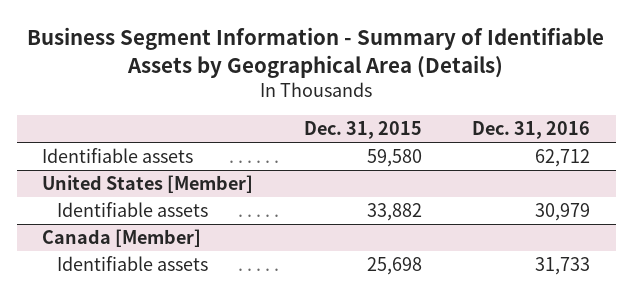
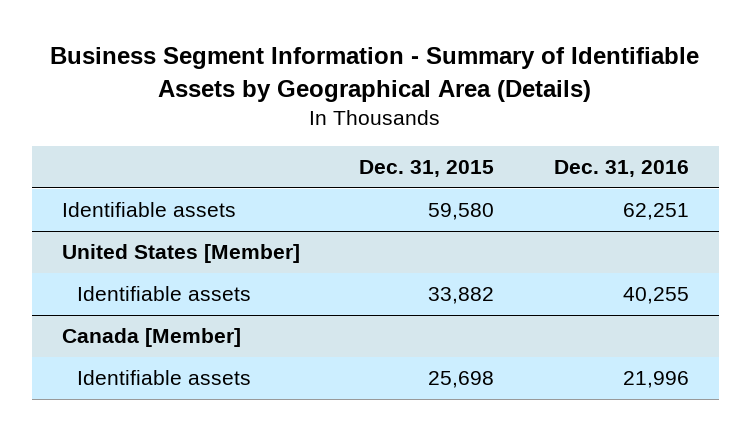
[535,149,591,168] 62,712 -> [623,203,690,221] 62,251
[535,203,591,222] 30,979 -> [623,287,690,305] 40,255
[535,257,591,276] 31,733 -> [623,371,690,389] 21,996

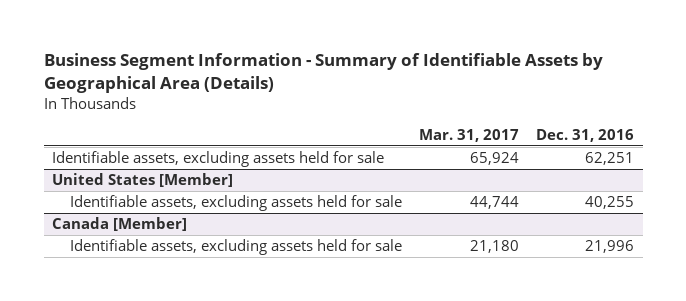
[359,160,495,178] Dec. 31, 2015 -> none
none -> [419,129,520,143] Mar. 31, 2017
[61,202,236,218] Identifiable assets -> [52,151,385,168] Identifiable assets, excluding assets held for sale
[76,286,251,302] Identifiable assets -> [69,195,402,212] Identifiable assets, excluding assets held for sale
[76,370,251,386] Identifiable assets -> [69,239,402,256] Identifiable assets, excluding assets held for sale

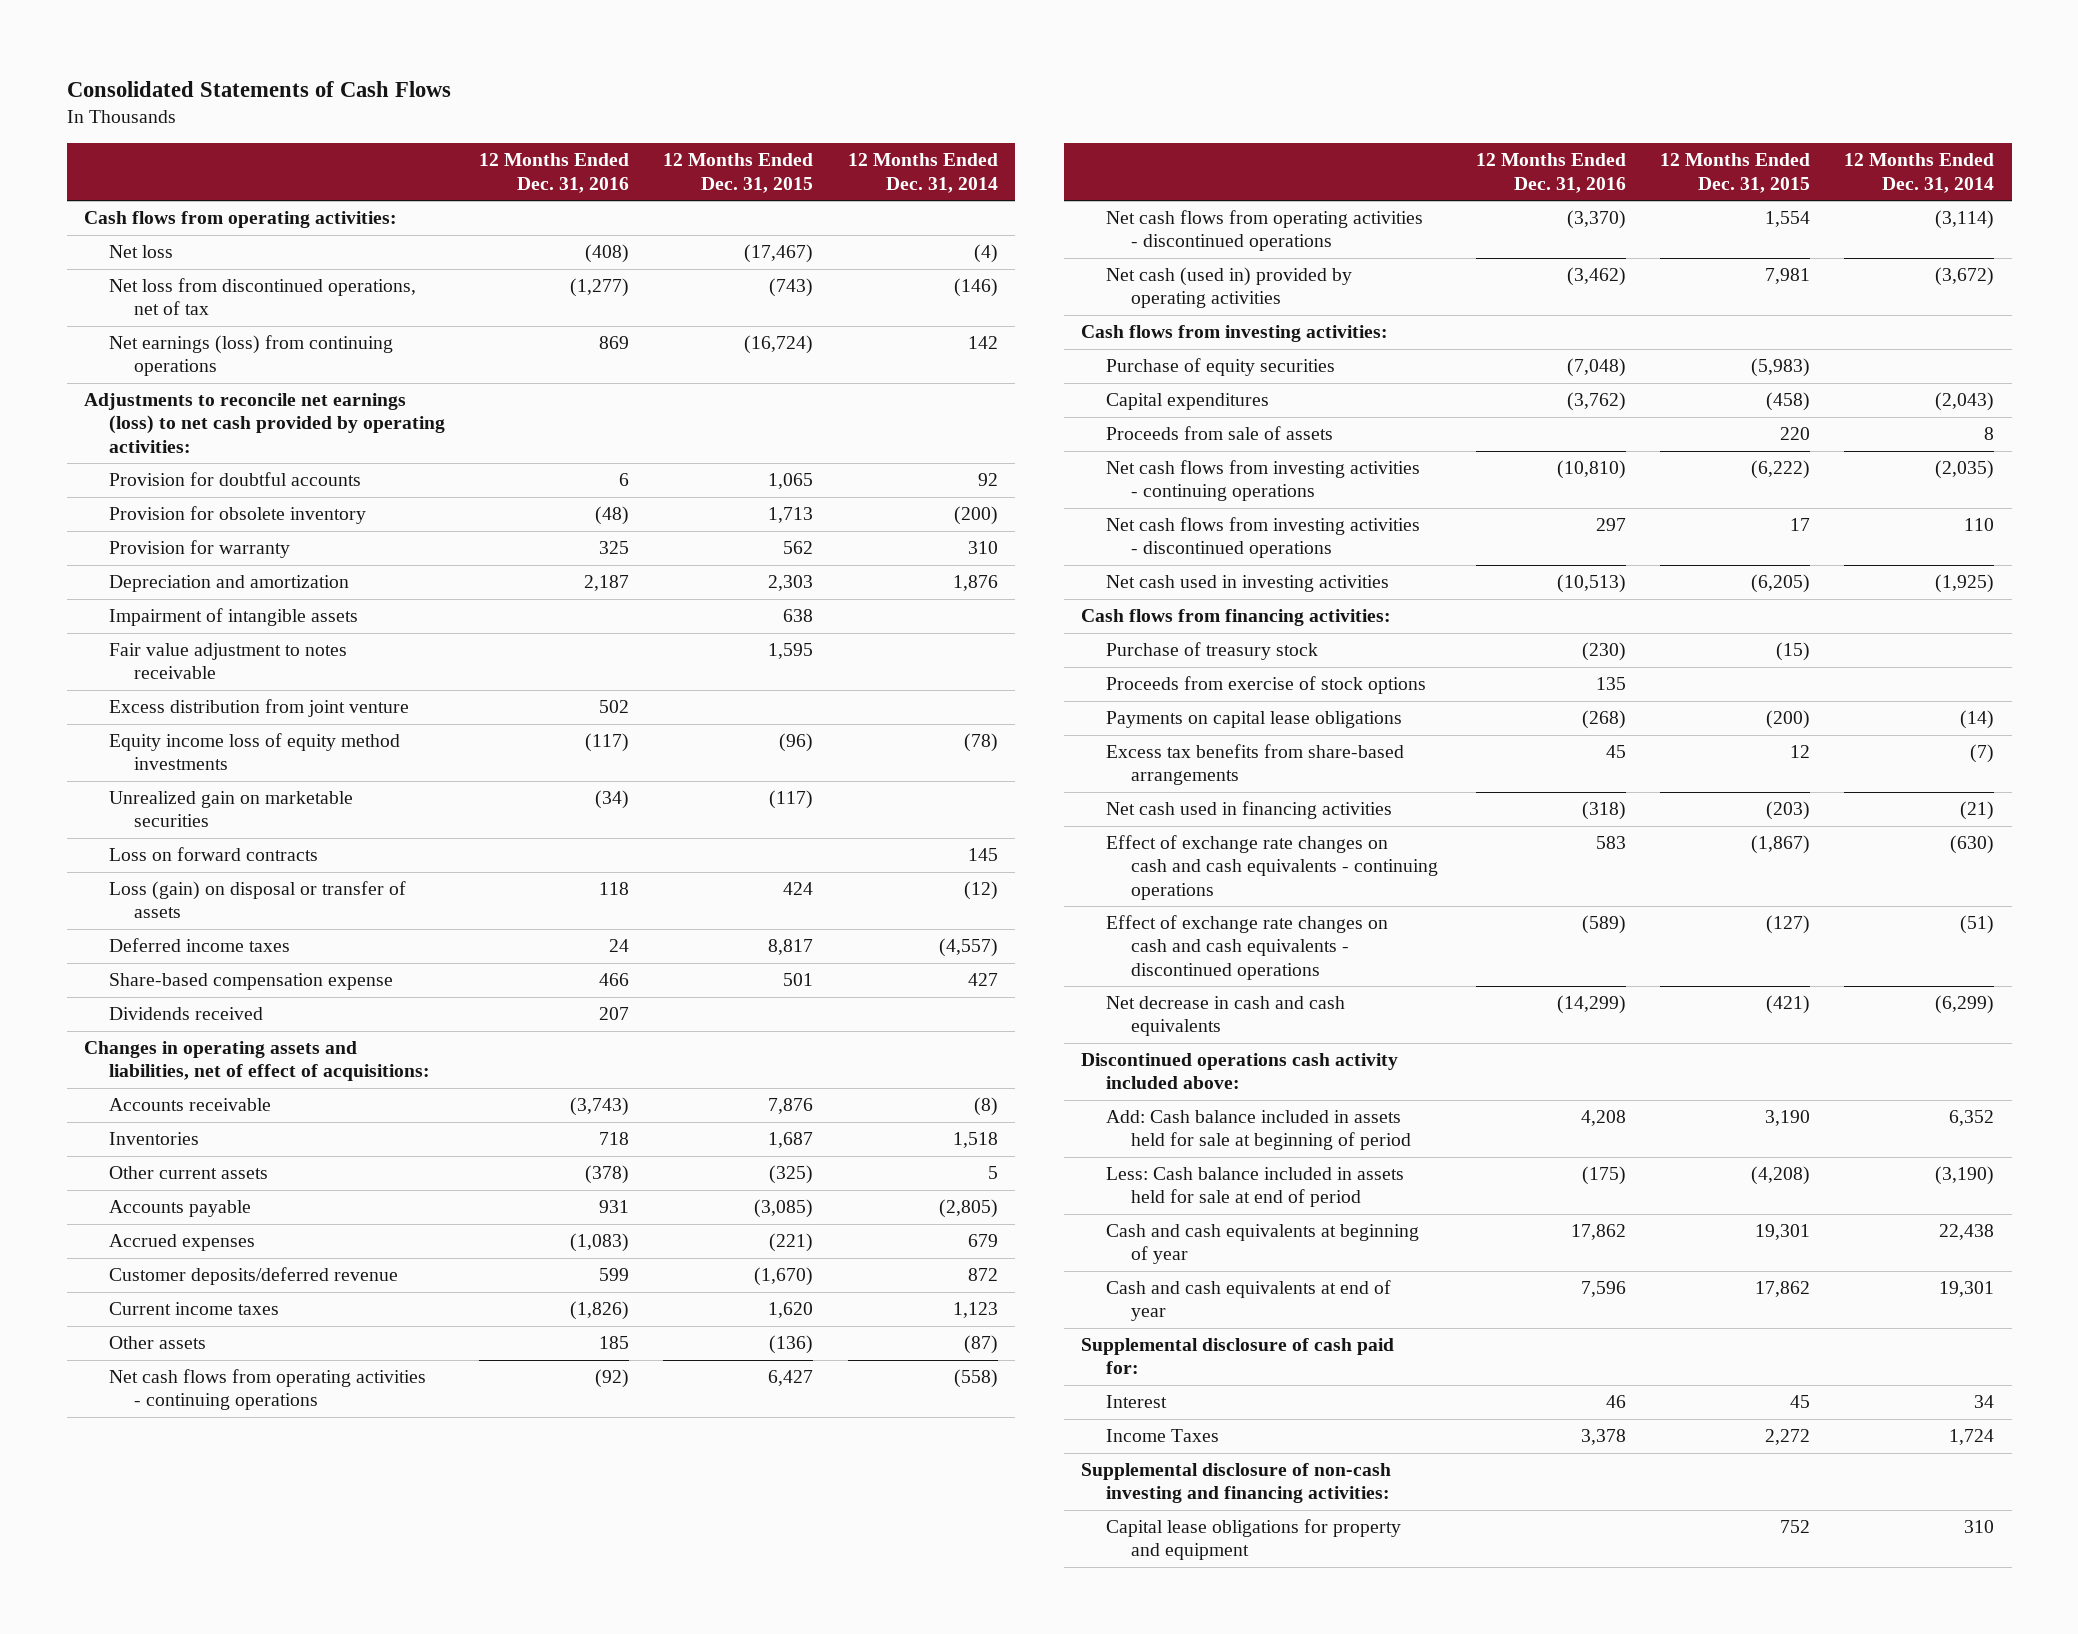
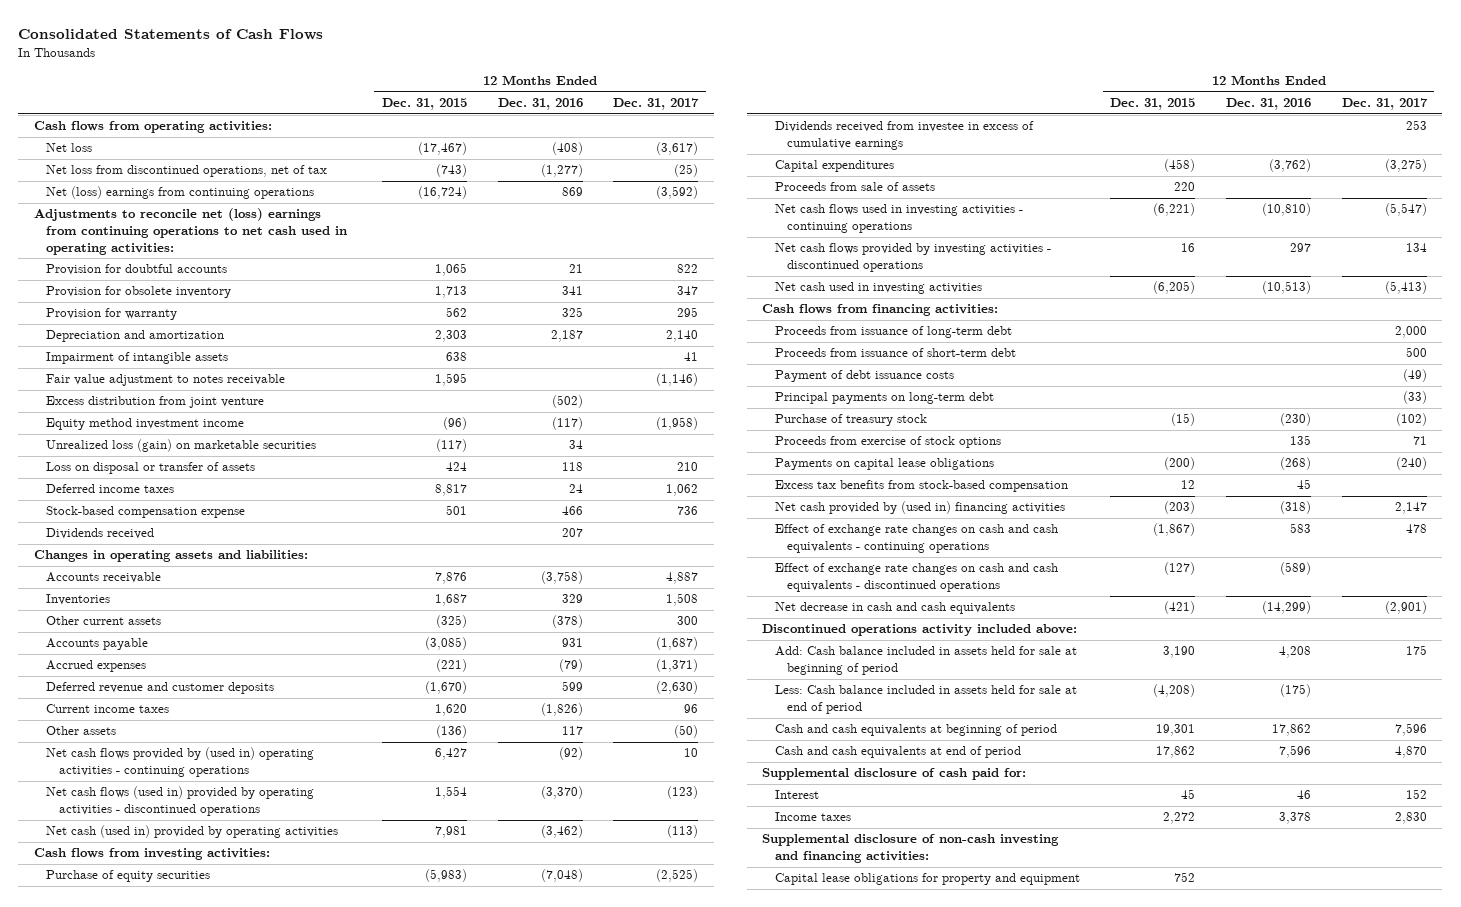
[847,153,998,193] 12 Months Ended Dec. 31, 2014 -> none
none -> [613,98,700,111] Dec. 31, 2017
[109,335,394,377] Net earnings (loss) from continuing operations -> [46,186,315,200] Net (loss) earnings from continuing operations
[83,393,446,453] Adjustments to reconcile net earnings (loss) to net cash provided by operating activities: -> [33,208,348,256] Adjustments to reconcile net (loss) earnings from continuing operations to net cash used in operating activities:
[619,473,630,487] 6 -> [568,264,583,274] 21
[595,506,630,526] (48) -> [561,286,583,296] 341
[109,847,319,862] Loss on forward contracts -> none
[599,700,630,714] 502 -> [551,395,583,409] (502)
[109,733,401,771] Equity income loss of equity method investments -> [46,418,245,431] Equity method investment income
[109,791,354,828] Unrealized gain on marketable securities -> [46,439,317,453] Unrealized loss (gain) on marketable securities
[595,790,630,810] (34) -> [568,440,583,450] 34
[109,881,407,919] Loss (gain) on disposal or transfer of assets -> [46,462,256,475] Loss on disposal or transfer of assets
[109,973,394,991] Share-based compensation expense -> [46,506,246,519] Stock-based compensation expense
[83,1041,431,1082] Changes in operating assets and liabilities, net of effect of acquisitions: -> [33,550,308,563] Changes in operating assets and liabilities:
[570,1097,630,1117] (3,743) -> [540,571,583,585] (3,758)
[599,1132,630,1146] 718 -> [561,594,583,604] 329
[570,1233,630,1253] (1,083) -> [558,659,583,673] (79)
[109,1267,399,1286] Customer deposits/deferred revenue -> [46,682,275,695] Deferred revenue and customer deposits
[599,1336,630,1350] 185 -> [561,726,583,736] 117
[109,1369,427,1411] Net cash flows from operating activities - continuing operations -> [46,747,315,778] Net cash flows provided by (used in) operating activities - continuing operations
[1106,210,1424,252] Net cash flows from operating activities - discontinued operations -> [46,786,315,817] Net cash flows (used in) provided by operating activities - discontinued operations
none -> [774,121,1034,151] Dividends received from investee in excess of cumulative earnings
[1106,460,1421,502] Net cash flows from investing activities - continuing operations -> [774,204,1023,234] Net cash flows used in investing activities - continuing operations
[1751,460,1811,480] (6,222) -> [1153,203,1196,217] (6,221)
[1106,517,1421,559] Net cash flows from investing activities - discontinued operations -> [774,243,1051,273] Net cash flows provided by investing activities - discontinued operations
[1790,518,1811,532] 17 -> [1181,243,1196,253] 16
none -> [774,326,1012,339] Proceeds from issuance of long-term debt
none -> [774,348,1016,358] Proceeds from issuance of short-term debt
none -> [774,370,954,383] Payment of debt issuance costs
none -> [774,392,994,405] Principal payments on long-term debt
[1106,744,1405,786] Excess tax benefits from share-based arrangements -> [774,480,1068,493] Excess tax benefits from stock-based compensation
[1106,801,1393,820] Net cash used in financing activities -> [774,501,1065,515] Net cash provided by (used in) financing activities
[1080,1053,1398,1090] Discontinued operations cash activity included above: -> [762,624,1078,637] Discontinued operations activity included above:
[1106,1224,1420,1265] Cash and cash equivalents at beginning of year -> [774,724,1057,737] Cash and cash equivalents at beginning of period
[1106,1280,1392,1322] Cash and cash equivalents at end of year -> [774,746,1021,759] Cash and cash equivalents at end of period
[1106,1429,1220,1443] Income Taxes -> [774,812,851,822] Income taxes

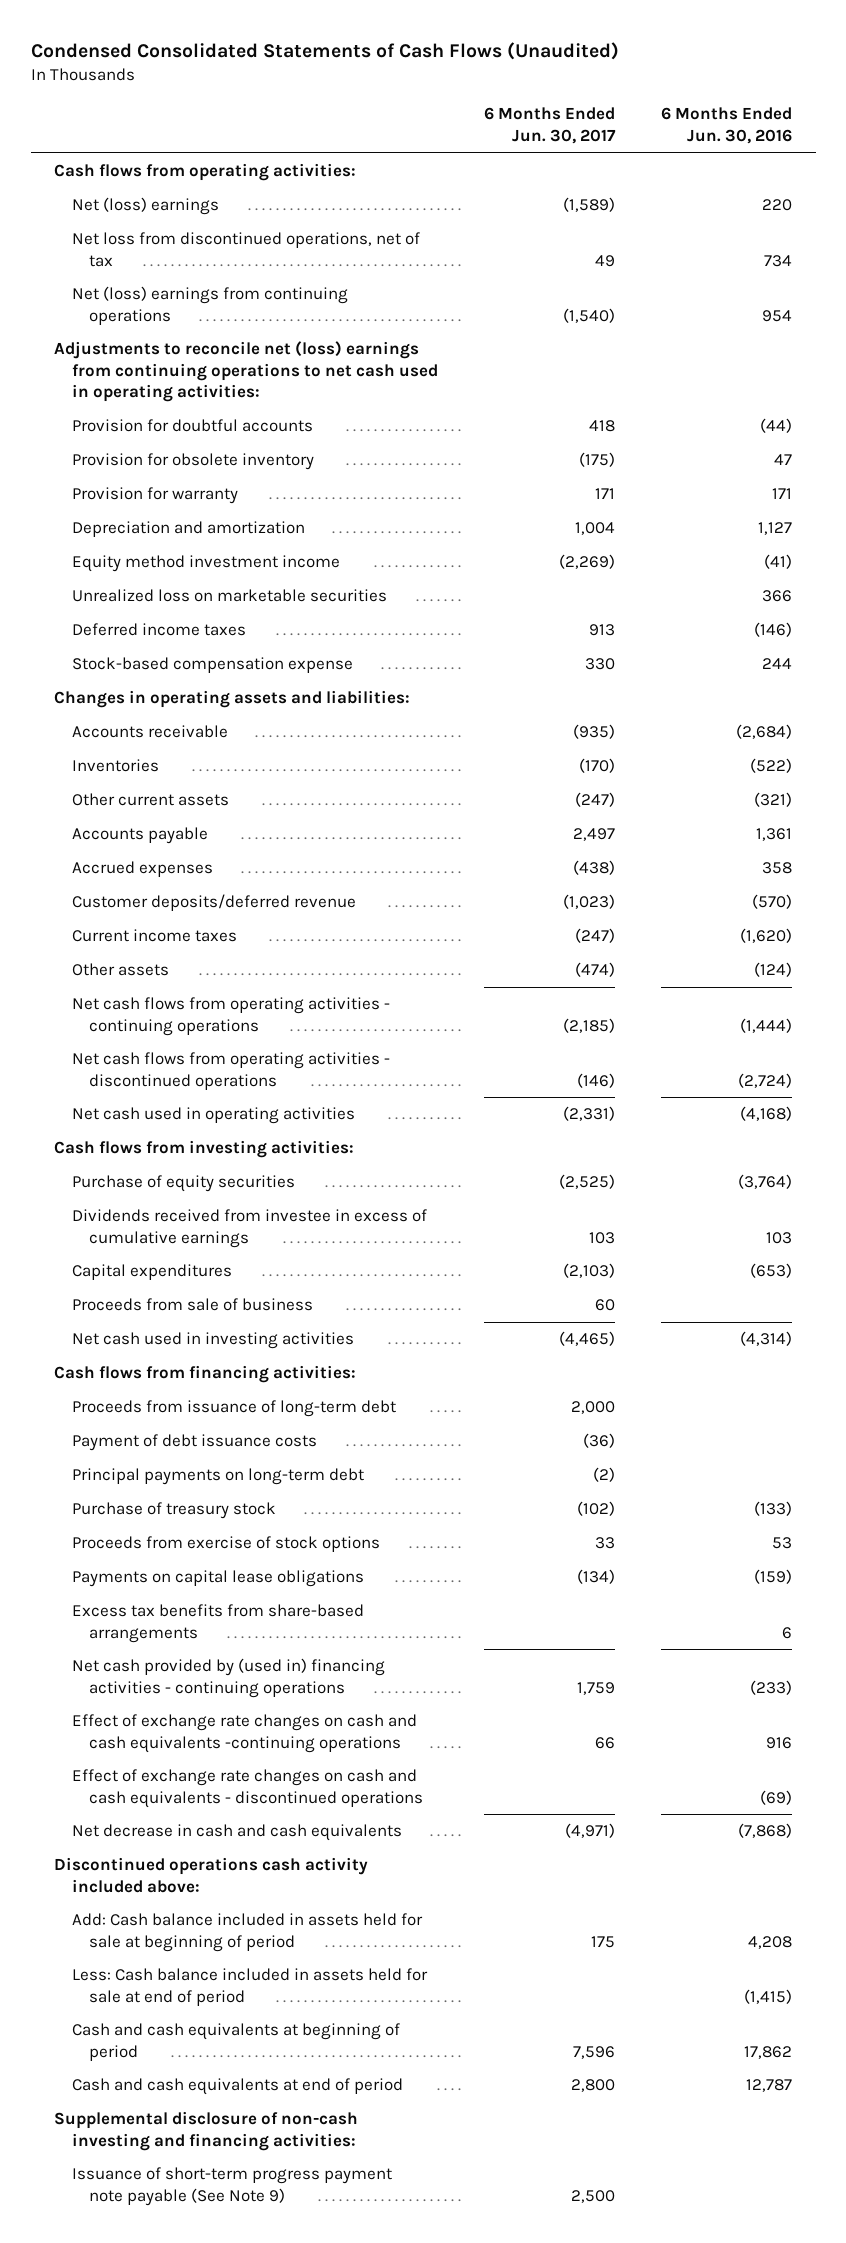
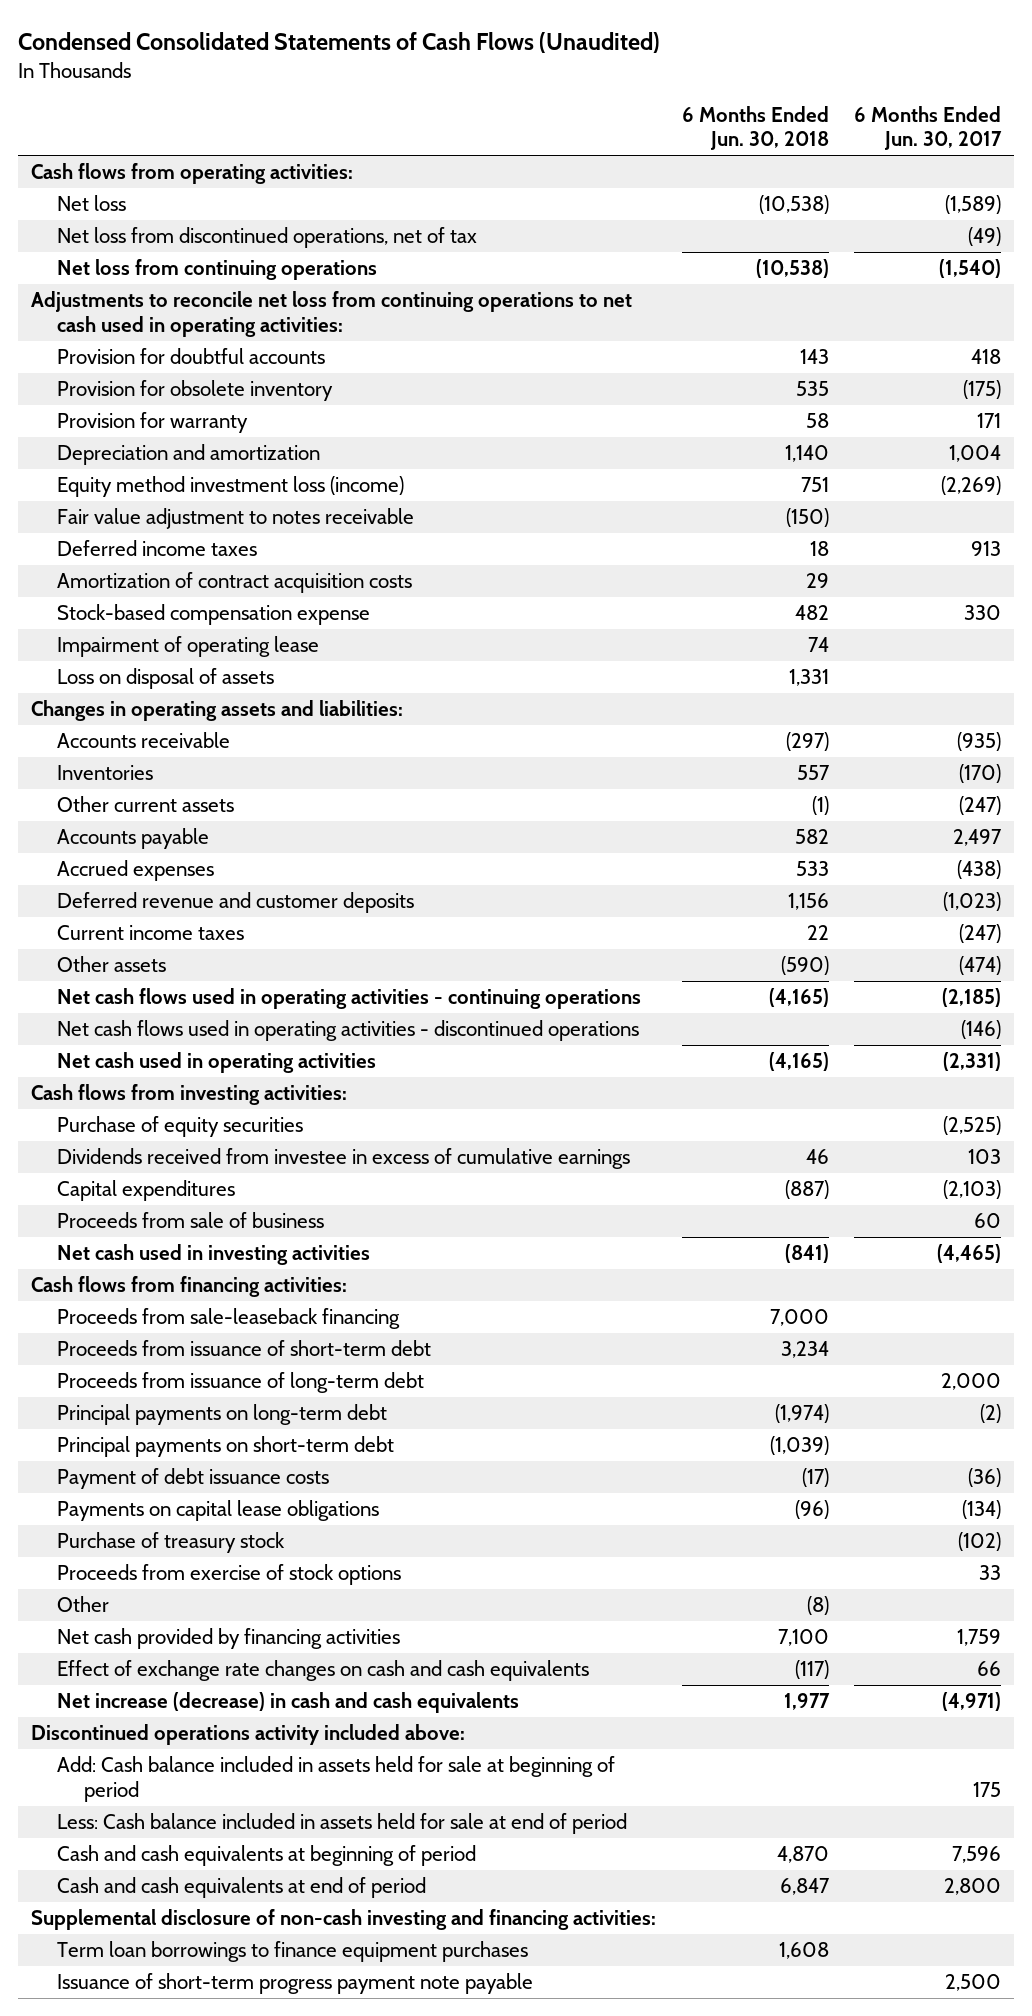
[661,107,793,144] 6 Months Ended Jun. 30, 2016 -> none
none -> [681,105,829,151] 6 Months Ended Jun. 30, 2018
[71,197,219,216] Net (loss) earnings -> [57,195,127,212] Net loss
[595,254,616,267] 49 -> [968,227,1002,247] (49)
[71,286,348,325] Net (loss) earnings from continuing operations -> [57,259,378,281] Net loss from continuing operations
[54,341,438,403] Adjustments to reconcile net (loss) earnings from continuing operations to net cash used in operating activities: -> [31,291,633,337] Adjustments to reconcile net loss from continuing operations to net cash used in operating activities:
[71,589,387,603] Unrealized loss on marketable securities -> none
[71,555,340,573] Equity method investment income -> [57,476,405,498] Equity method investment loss (income)
none -> [57,508,415,530] Fair value adjustment to notes receivable
none -> [57,572,413,594] Amortization of contract acquisition costs
none -> [57,636,320,658] Impairment of operating lease
none -> [57,668,275,690] Loss on disposal of assets
[71,894,356,912] Customer deposits/deferred revenue -> [57,892,415,914] Deferred revenue and customer deposits
[71,997,390,1036] Net cash flows from operating activities - continuing operations -> [57,988,642,1010] Net cash flows used in operating activities - continuing operations
[71,1052,390,1090] Net cash flows from operating activities - discontinued operations -> [57,1020,640,1042] Net cash flows used in operating activities - discontinued operations
none -> [57,1308,401,1330] Proceeds from sale-leaseback financing
none -> [57,1340,432,1357] Proceeds from issuance of short-term debt
none -> [57,1436,395,1458] Principal payments on short-term debt
[71,1434,317,1452] Payment of debt issuance costs -> [57,1468,330,1490] Payment of debt issuance costs
[71,1570,364,1588] Payments on capital lease obligations -> [57,1500,380,1522] Payments on capital lease obligations
[71,1604,364,1643] Excess tax benefits from share-based arrangements -> none
[71,1769,424,1808] Effect of exchange rate changes on cash and cash equivalents - discontinued operations -> none
none -> [57,1596,110,1613] Other
[71,1658,385,1698] Net cash provided by (used in) financing activities - continuing operations -> [57,1628,401,1650] Net cash provided by financing activities
[71,1714,417,1753] Effect of exchange rate changes on cash and cash equivalents -continuing operations -> [57,1660,590,1682] Effect of exchange rate changes on cash and cash equivalents
[71,1824,402,1842] Net decrease in cash and cash equivalents -> [57,1692,520,1714] Net increase (decrease) in cash and cash equivalents
[54,1857,369,1893] Discontinued operations cash activity included above: -> [31,1724,466,1746] Discontinued operations activity included above:
none -> [57,1941,529,1963] Term loan borrowings to finance equipment purchases
[71,2167,392,2206] Issuance of short-term progress payment note payable (See Note 9) -> [57,1973,534,1995] Issuance of short-term progress payment note payable

